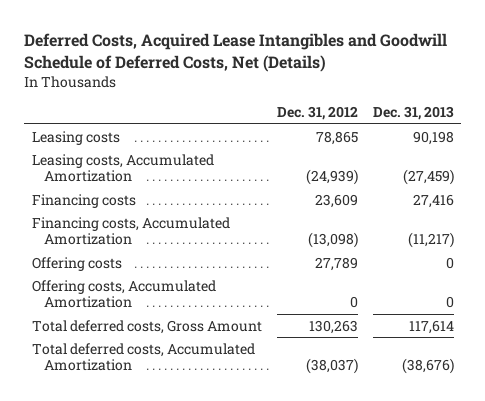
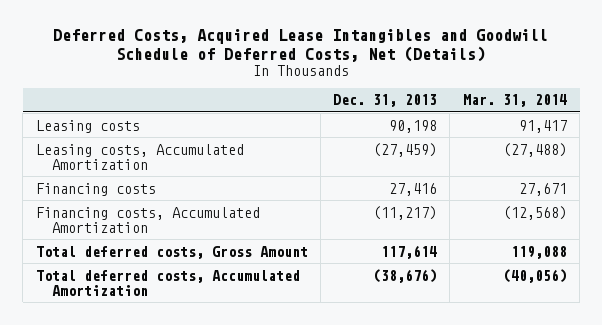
[276,106,358,121] Dec. 31, 2012 -> none
none -> [462,94,567,108] Mar. 31, 2014
[31,256,122,271] Offering costs -> none
[31,279,216,309] Offering costs, Accumulated Amortization -> none

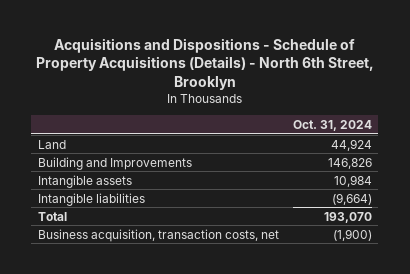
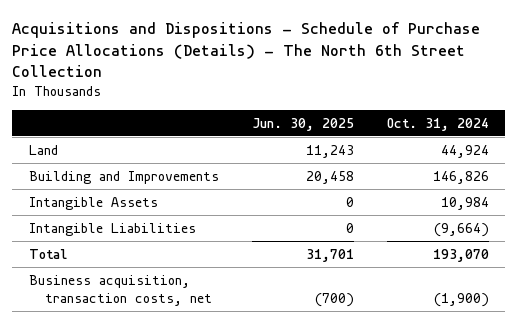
[35,37,374,90] Acquisitions and Dispositions - Schedule of Property Acquisitions (Details) - North 6th Street, Brooklyn -> [12,21,481,78] Acquisitions and Dispositions - Schedule of Purchase Price Allocations (Details) - The North 6th Street Collection
none -> [251,117,354,131] Jun. 30, 2025
[38,174,133,188] Intangible assets -> [28,196,158,210] Intangible Assets
[38,192,146,206] Intangible liabilities -> [28,222,196,236] Intangible Liabilities

